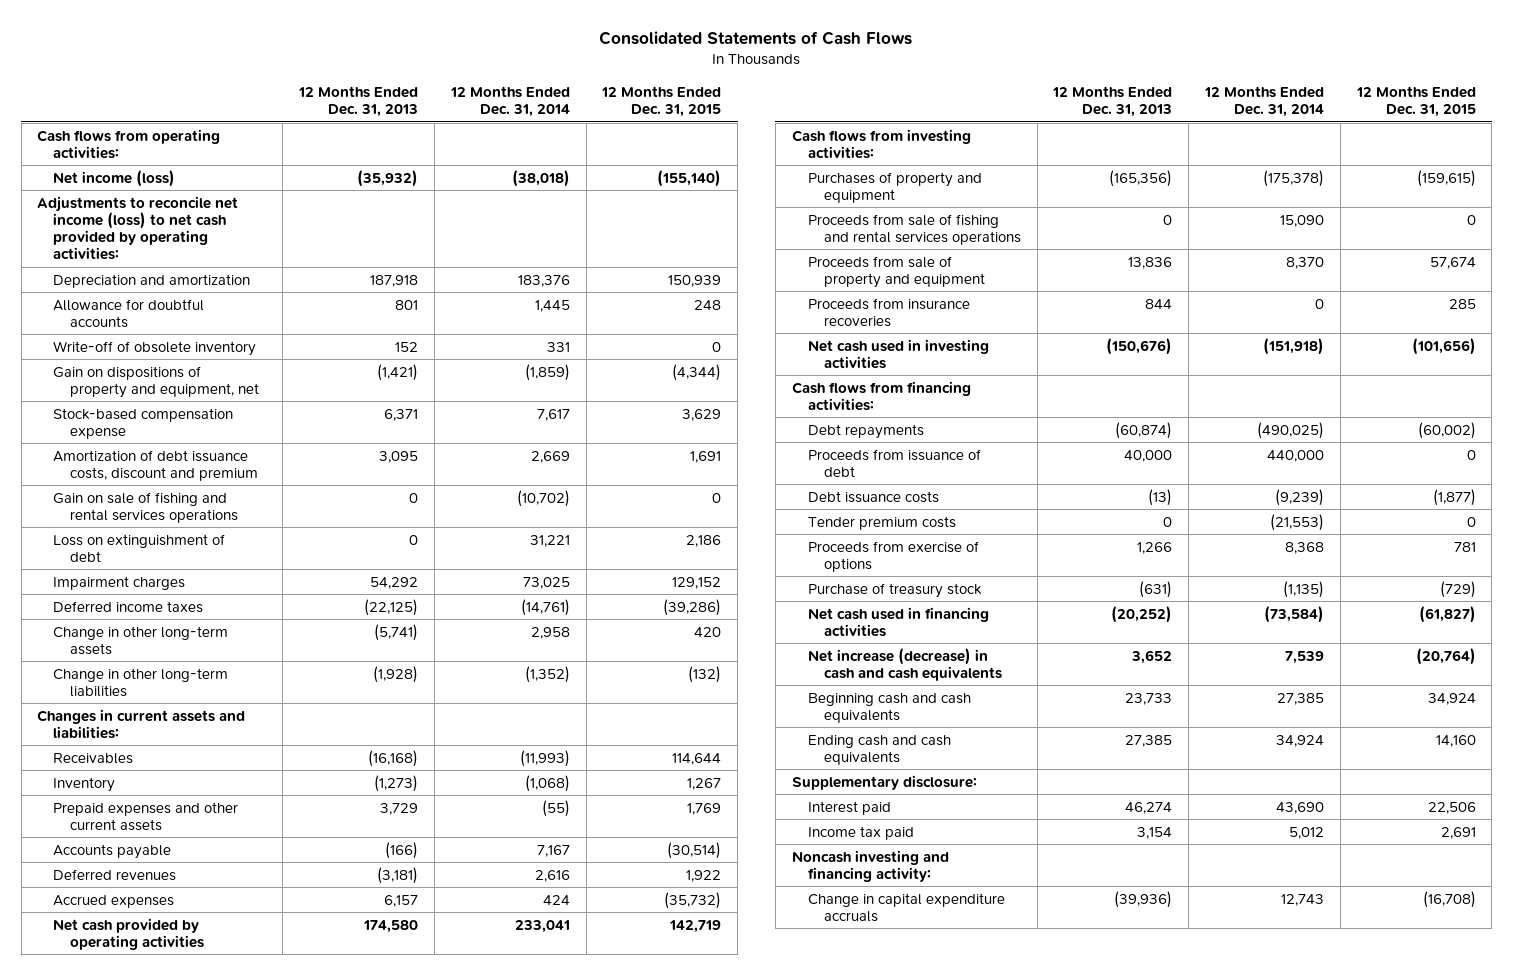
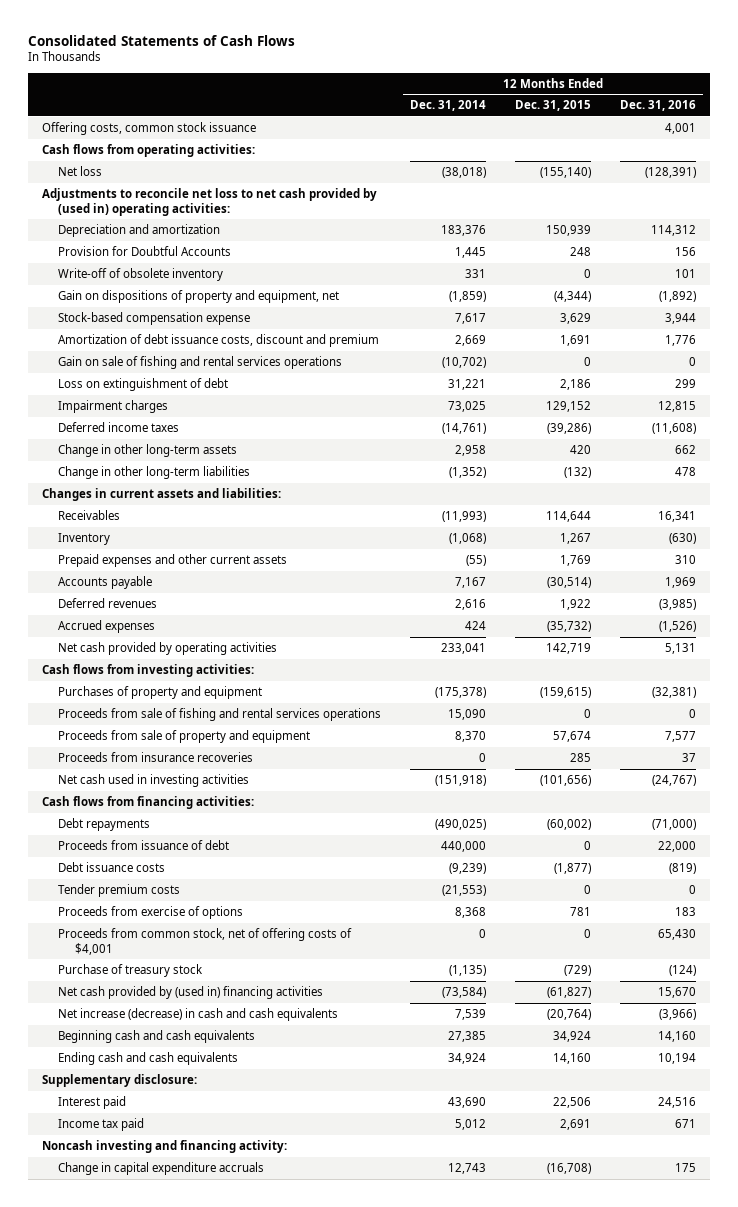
[298,86,419,118] 12 Months Ended Dec. 31, 2013 -> none
none -> [619,100,696,112] Dec. 31, 2016
none -> [42,121,257,135] Offering costs, common stock issuance
[53,169,176,187] Net income (loss) -> [58,165,103,176] Net loss
[37,195,239,261] Adjustments to reconcile net income (loss) to net cash provided by operating activities: -> [42,187,378,216] Adjustments to reconcile net loss to net cash provided by (used in) operating activities:
[53,298,205,328] Allowance for doubtful accounts -> [58,245,232,256] Provision for Doubtful Accounts
none -> [58,927,353,955] Proceeds from common stock, net of offering costs of $4,001
[807,606,989,637] Net cash used in financing activities -> [58,985,324,999] Net cash provided by (used in) financing activities

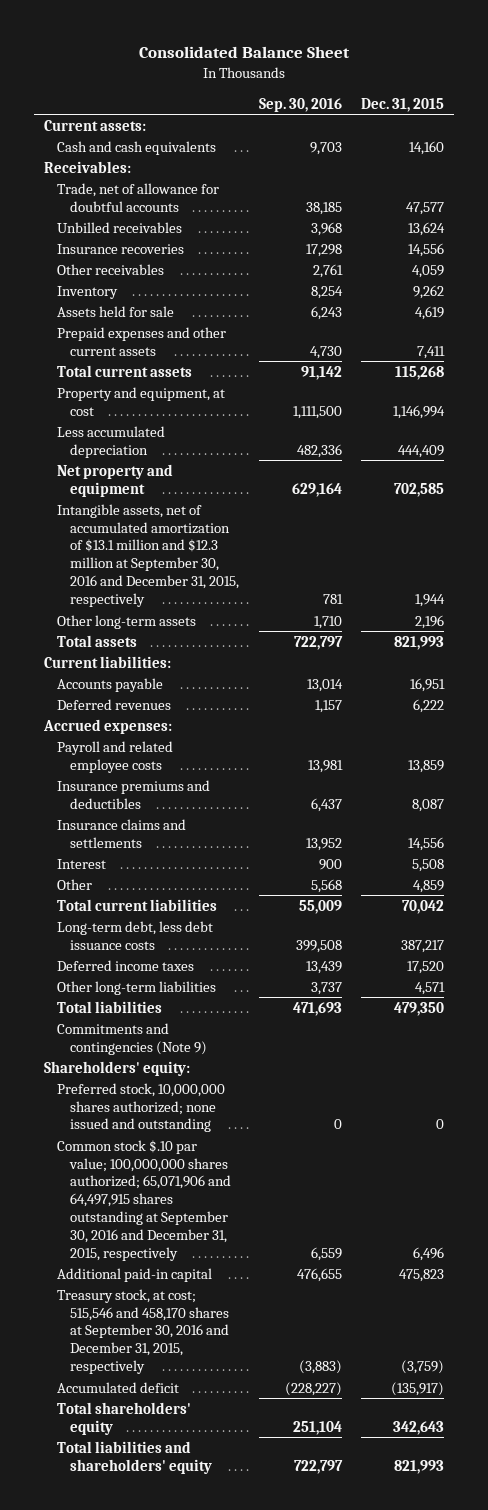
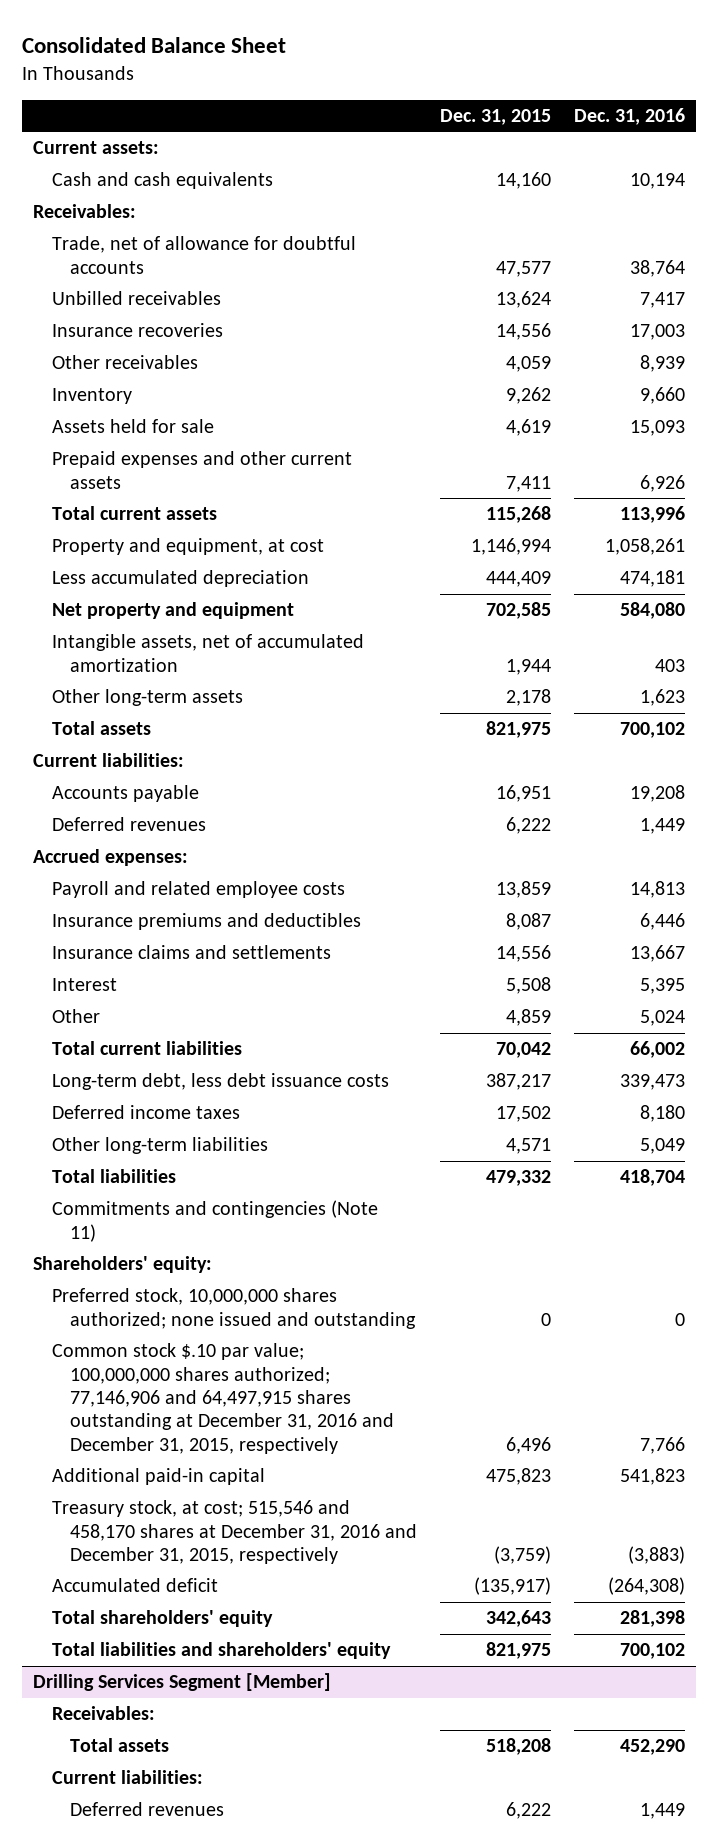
[258,97,342,112] Sep. 30, 2016 -> none
none -> [573,107,685,125] Dec. 31, 2016
[57,503,240,607] Intangible assets, net of accumulated amortization of $13.1 million and $12.3 million at September 30, 2016 and December 31, 2015, respectively -> [51,634,364,672] Intangible assets, net of accumulated amortization
[415,614,445,629] 2,196 -> [505,689,551,707] 2,178
[394,635,445,650] 821,993 -> [485,721,551,739] 821,975
[407,960,445,974] 17,520 -> [495,1106,551,1123] 17,502
[394,1001,445,1016] 479,350 -> [485,1170,551,1187] 479,332
[57,1022,208,1055] Commitments and contingencies (Note 9) -> [51,1200,378,1242] Commitments and contingencies (Note 11)
[57,1139,232,1261] Common stock $.10 par value; 100,000,000 shares authorized; 65,071,906 and 64,497,915 shares outstanding at September 30, 2016 and December 31, 2015, respectively -> [51,1343,395,1454] Common stock $.10 par value; 100,000,000 shares authorized; 77,146,906 and 64,497,915 shares outstanding at December 31, 2016 and December 31, 2015, respectively
[57,1288,230,1375] Treasury stock, at cost; 515,546 and 458,170 shares at September 30, 2016 and December 31, 2015, respectively -> [51,1500,418,1564] Treasury stock, at cost; 515,546 and 458,170 shares at December 31, 2016 and December 31, 2015, respectively
[394,1459,445,1474] 821,993 -> [485,1642,551,1660] 821,975
none -> [32,1673,331,1692] Drilling Services Segment [Member]
none -> [51,1706,155,1721] Receivables:
none -> [70,1738,170,1753] Total assets
none -> [51,1770,203,1785] Current liabilities:
none -> [70,1802,225,1817] Deferred revenues

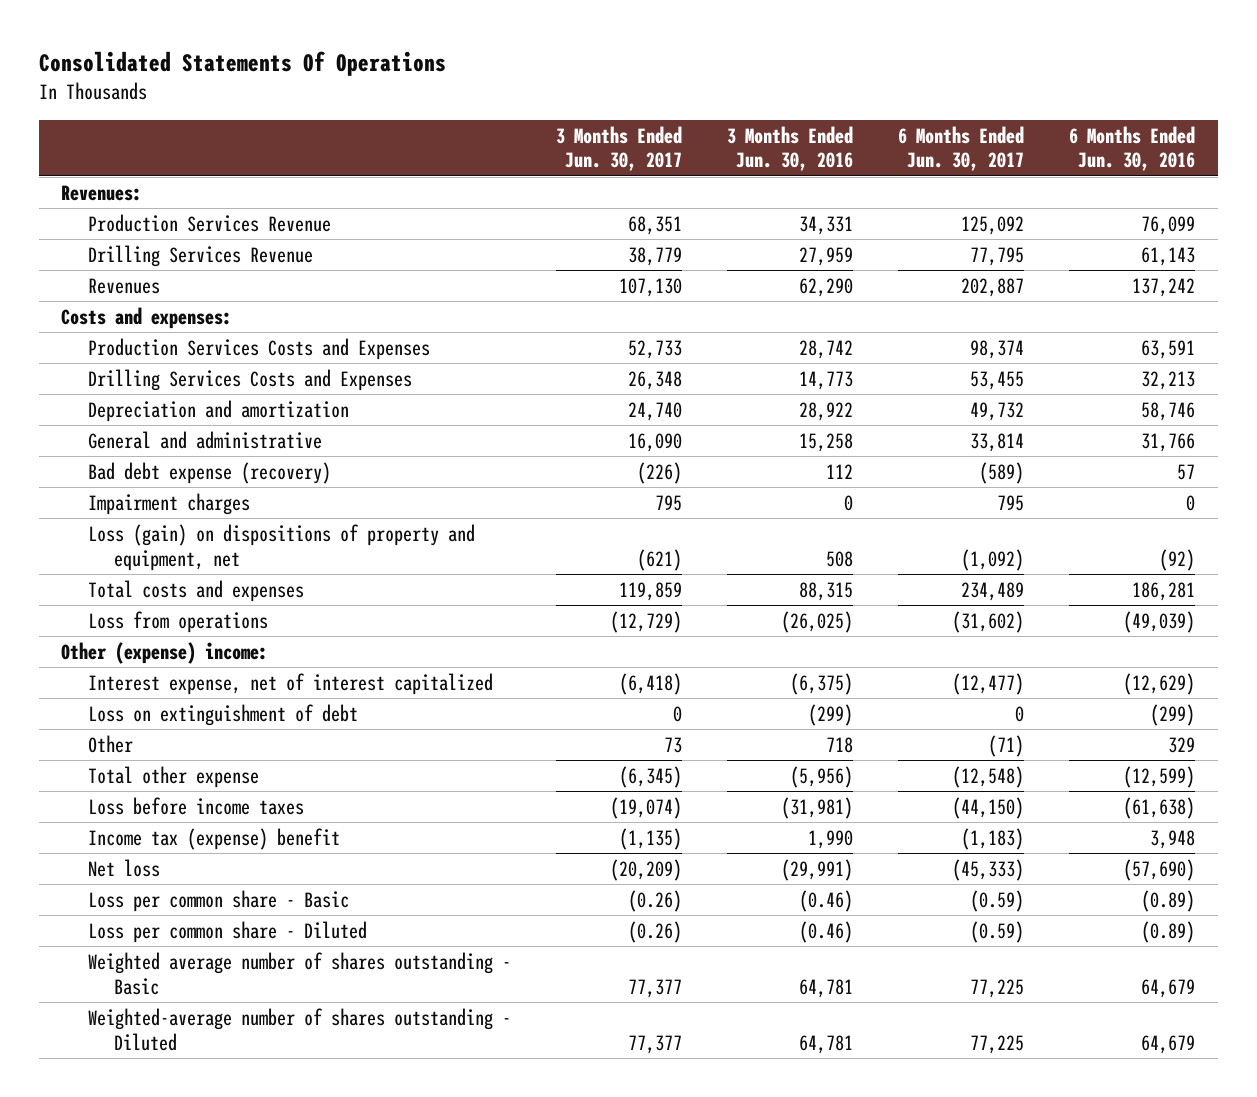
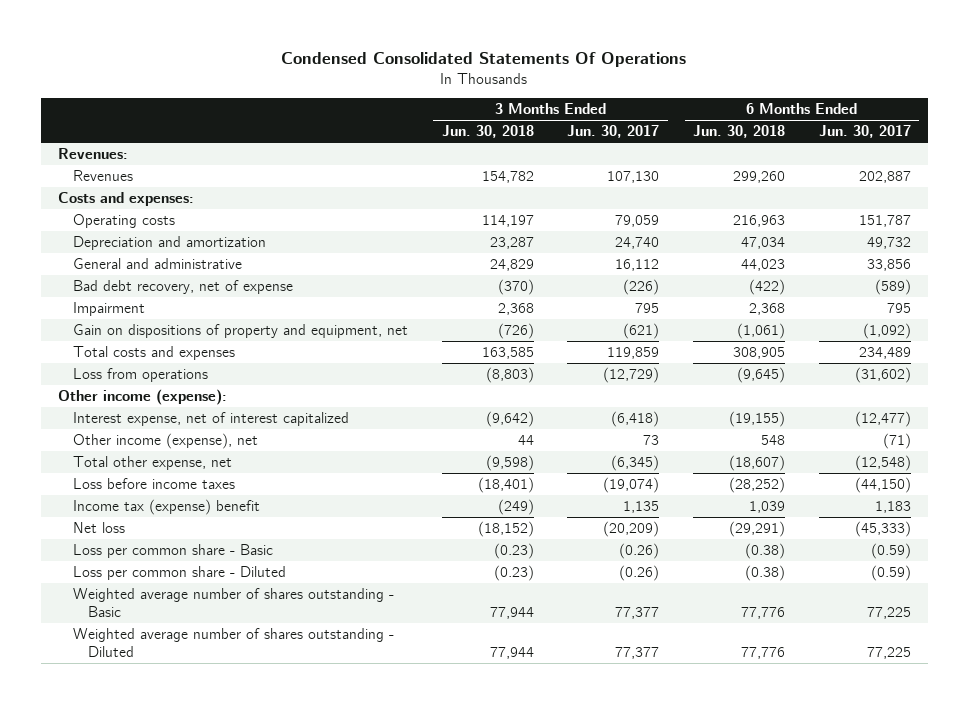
[38,51,446,77] Consolidated Statements Of Operations -> [281,51,687,67] Condensed Consolidated Statements Of Operations
[727,125,854,172] 3 Months Ended Jun. 30, 2016 -> none
[1069,125,1196,172] 6 Months Ended Jun. 30, 2016 -> none
none -> [441,125,534,139] Jun. 30, 2018
none -> [693,125,786,139] Jun. 30, 2018
[87,213,331,232] Production Services Revenue -> none
[87,244,313,267] Drilling Services Revenue -> none
[87,337,430,360] Production Services Costs and Expenses -> none
[87,368,412,391] Drilling Services Costs and Expenses -> none
none -> [72,214,175,229] Operating costs
[627,432,682,452] 16,090 -> [615,259,660,272] 16,112
[970,432,1025,452] 33,814 -> [866,259,911,272] 33,856
[87,461,331,484] Bad debt expense (recovery) -> [72,280,293,295] Bad debt recovery, net of expense
[87,492,250,515] Impairment charges -> [72,302,145,317] Impairment
[87,523,475,571] Loss (gain) on dispositions of property and equipment, net -> [72,324,408,339] Gain on dispositions of property and equipment, net
[61,641,269,664] Other (expense) income: -> [58,389,228,406] Other income (expense):
[87,703,358,726] Loss on extinguishment of debt -> none
[87,734,133,753] Other -> [72,433,258,450] Other income (expense), net
[87,765,259,788] Total other expense -> [72,456,232,471] Total other expense, net
[618,827,682,850] (1,135) -> [623,501,660,514] 1,135
[961,827,1025,850] (1,183) -> [874,501,911,514] 1,183
[87,1007,511,1051] Weighted-average number of shares outstanding - Diluted -> [72,628,394,658] Weighted average number of shares outstanding - Diluted

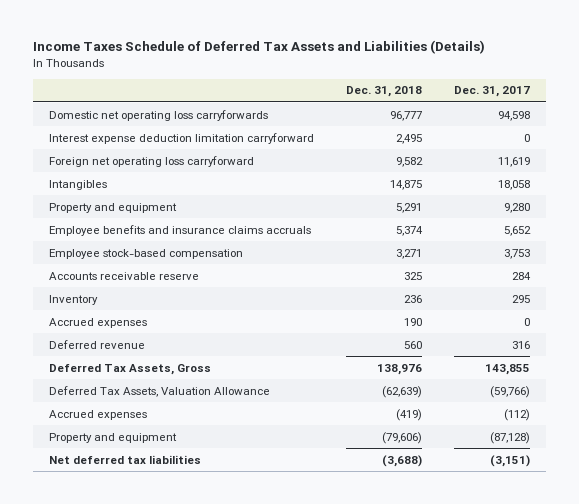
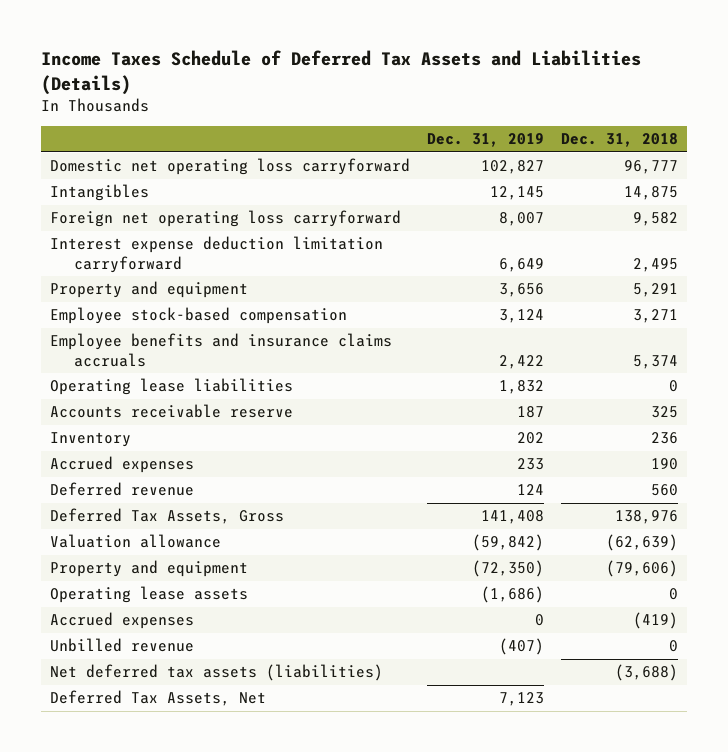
[454,86,531,98] Dec. 31, 2017 -> none
none -> [426,133,544,148] Dec. 31, 2019
[49,109,269,121] Domestic net operating loss carryforwards -> [49,158,410,176] Domestic net operating loss carryforward
[49,155,255,167] Foreign net operating loss carryforward -> [49,210,401,228] Foreign net operating loss carryforward
[49,132,315,144] Interest expense deduction limitation carryforward -> [49,236,383,273] Interest expense deduction limitation carryforward
[49,224,312,236] Employee benefits and insurance claims accruals -> [49,333,392,367] Employee benefits and insurance claims accruals
none -> [49,378,293,396] Operating lease liabilities
[49,385,271,397] Deferred Tax Assets, Valuation Allowance -> [49,534,221,549] Valuation allowance
none -> [49,586,248,604] Operating lease assets
[49,409,148,420] Accrued expenses -> [49,612,194,630] Accrued expenses
none -> [49,638,194,653] Unbilled revenue
[49,454,202,464] Net deferred tax liabilities -> [49,664,383,682] Net deferred tax assets (liabilities)
none -> [49,690,266,707] Deferred Tax Assets, Net

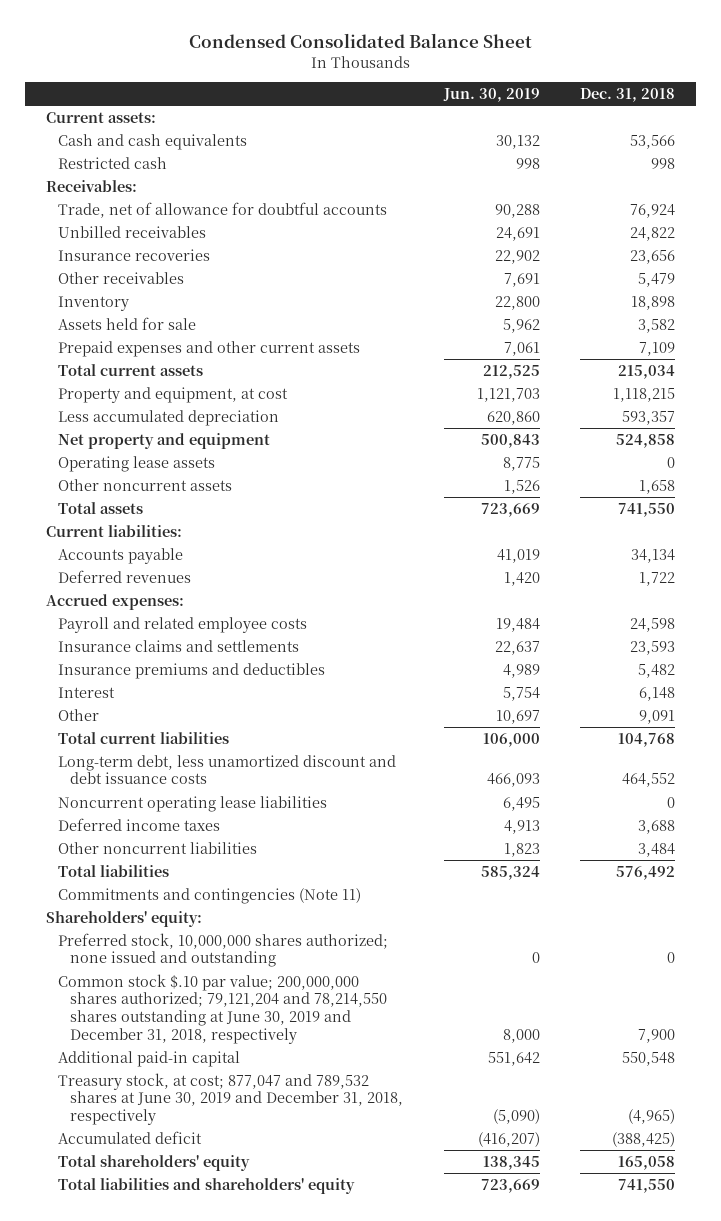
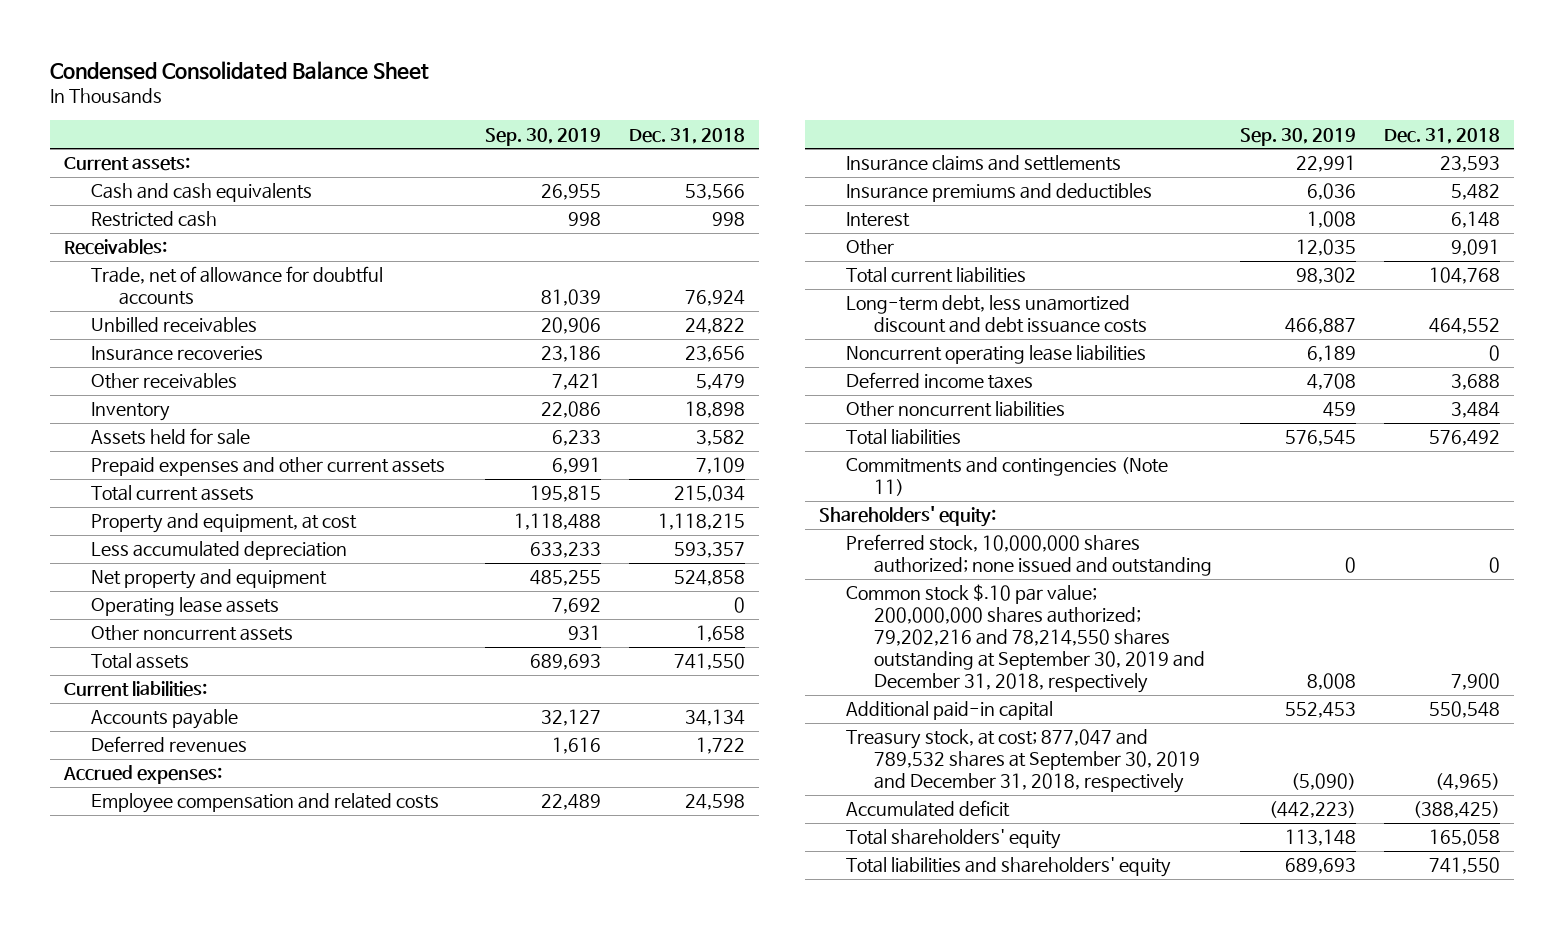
[442,88,540,103] Jun. 30, 2019 -> none
none -> [485,127,602,146] Sep. 30, 2019
[57,616,307,633] Payroll and related employee costs -> [91,793,440,814] Employee compensation and related costs
[57,973,387,1044] Common stock $.10 par value; 200,000,000 shares authorized; 79,121,204 and 78,214,550 shares outstanding at June 30, 2019 and December 31, 2018, respectively -> [846,584,1205,694] Common stock $.10 par value; 200,000,000 shares authorized; 79,202,216 and 78,214,550 shares outstanding at September 30, 2019 and December 31, 2018, respectively
[57,1072,403,1126] Treasury stock, at cost; 877,047 and 789,532 shares at June 30, 2019 and December 31, 2018, respectively -> [846,729,1200,794] Treasury stock, at cost; 877,047 and 789,532 shares at September 30, 2019 and December 31, 2018, respectively

